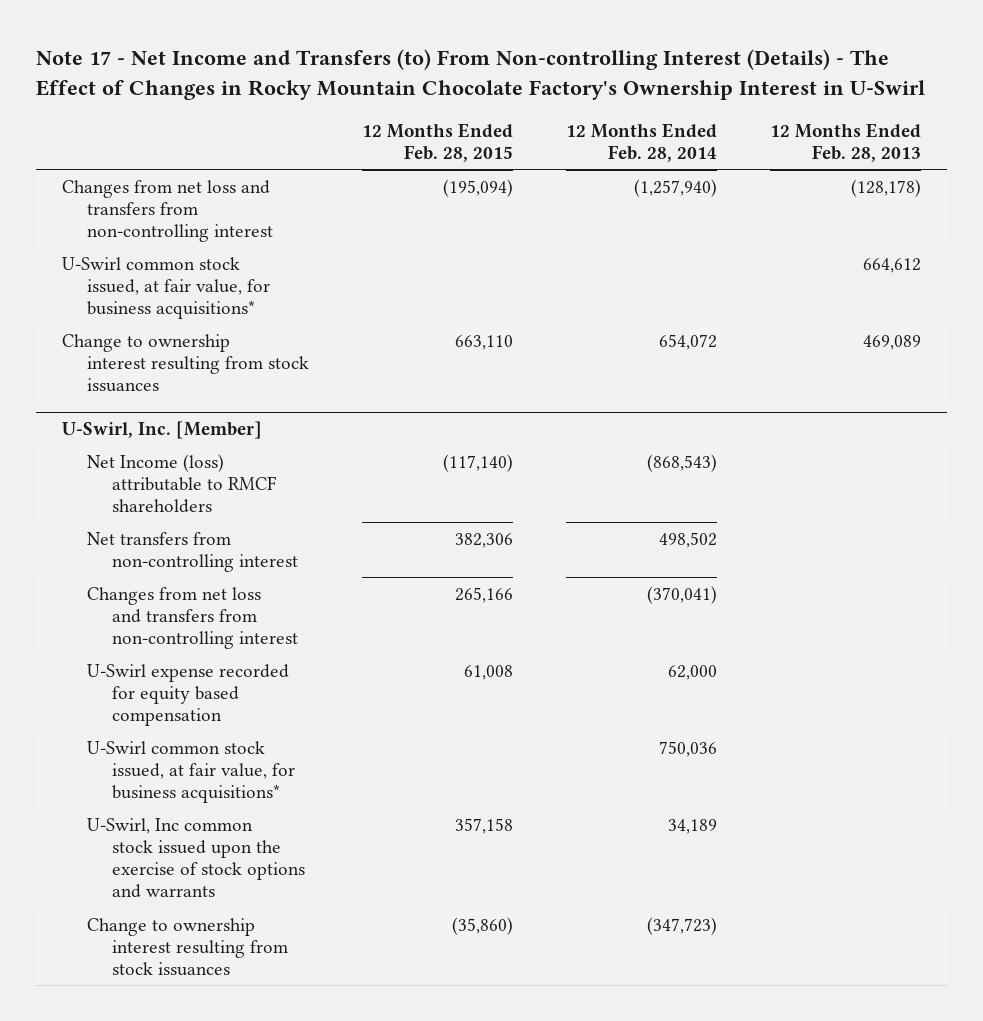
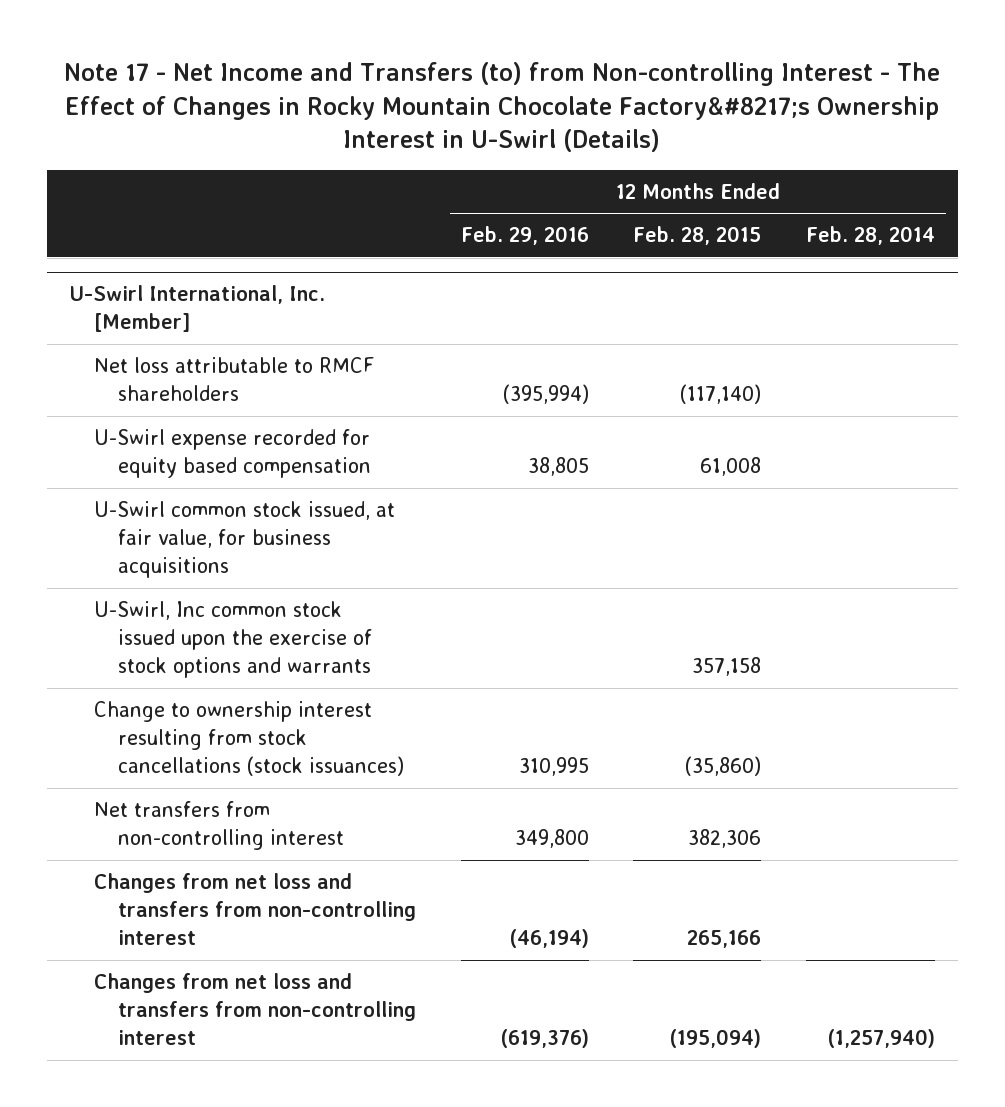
[35,49,925,101] Note 17 - Net Income and Transfers (to) From Non-controlling Interest (Details) - The Effect of Changes in Rocky Mountain Chocolate Factory's Ownership Interest in U-Swirl -> [64,61,941,153] Note 17 - Net Income and Transfers (to) from Non-controlling Interest - The Effect of Changes in Rocky Mountain Chocolate Factory&#8217;s Ownership Interest in U-Swirl (Details)
[769,122,921,163] 12 Months Ended Feb. 28, 2013 -> none
none -> [460,226,589,246] Feb. 29, 2016
none -> [69,285,326,333] U-Swirl International, Inc. [Member]
none -> [93,357,375,402] Net loss attributable to RMCF shareholders
none -> [93,429,371,479] U-Swirl expense recorded for equity based compensation
none -> [93,501,395,579] U-Swirl common stock issued, at fair value, for business acquisitions
none -> [93,601,372,679] U-Swirl, Inc common stock issued upon the exercise of stock options and warrants
none -> [93,701,404,777] Change to ownership interest resulting from stock cancellations (stock issuances)
none -> [93,801,344,851] Net transfers from non-controlling interest
none -> [93,873,416,946] Changes from net loss and transfers from non-controlling interest
[62,256,271,320] U-Swirl common stock issued, at fair value, for business acquisitions* -> none
[62,333,310,393] Change to ownership interest resulting from stock issuances -> none
[62,420,263,439] U-Swirl, Inc. [Member] -> none
[87,453,278,514] Net Income (loss) attributable to RMCF shareholders -> none
[87,531,299,572] Net transfers from non-controlling interest -> none
[87,586,299,650] Changes from net loss and transfers from non-controlling interest -> none
[87,663,290,727] U-Swirl expense recorded for equity based compensation -> none
[87,740,296,804] U-Swirl common stock issued, at fair value, for business acquisitions* -> none
[87,817,306,899] U-Swirl, Inc common stock issued upon the exercise of stock options and warrants -> none
[87,917,289,977] Change to ownership interest resulting from stock issuances -> none

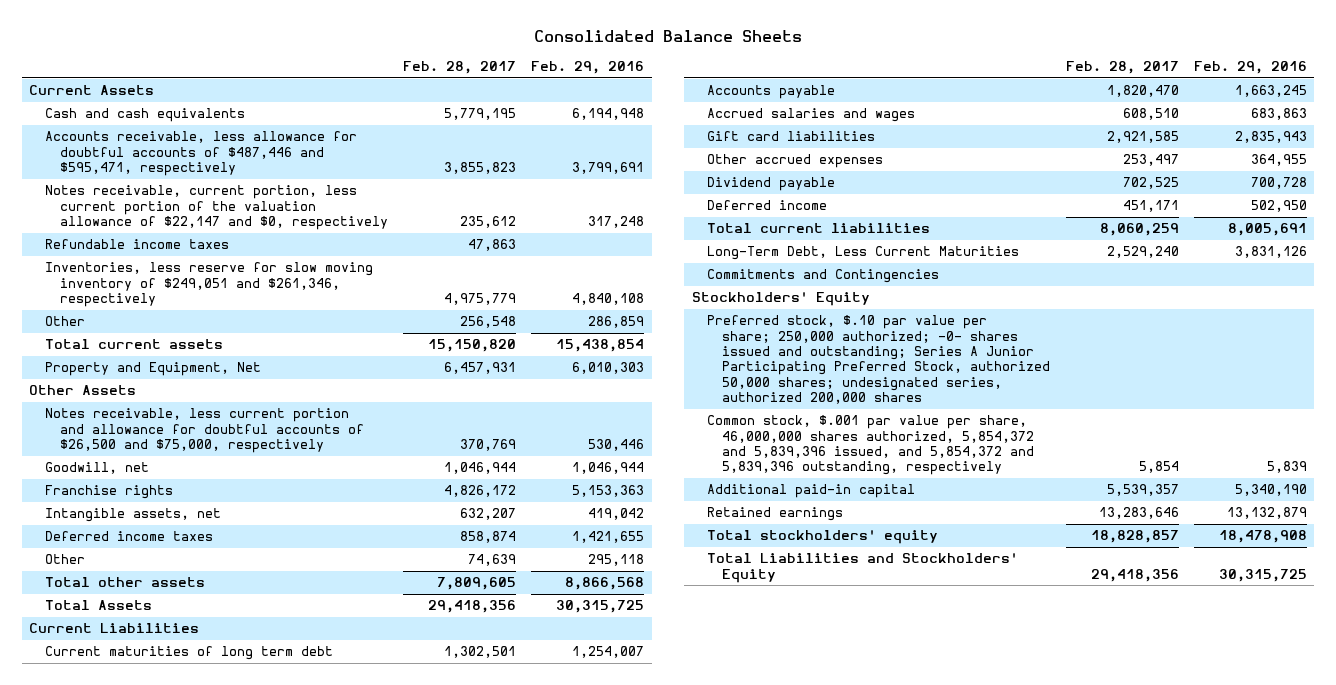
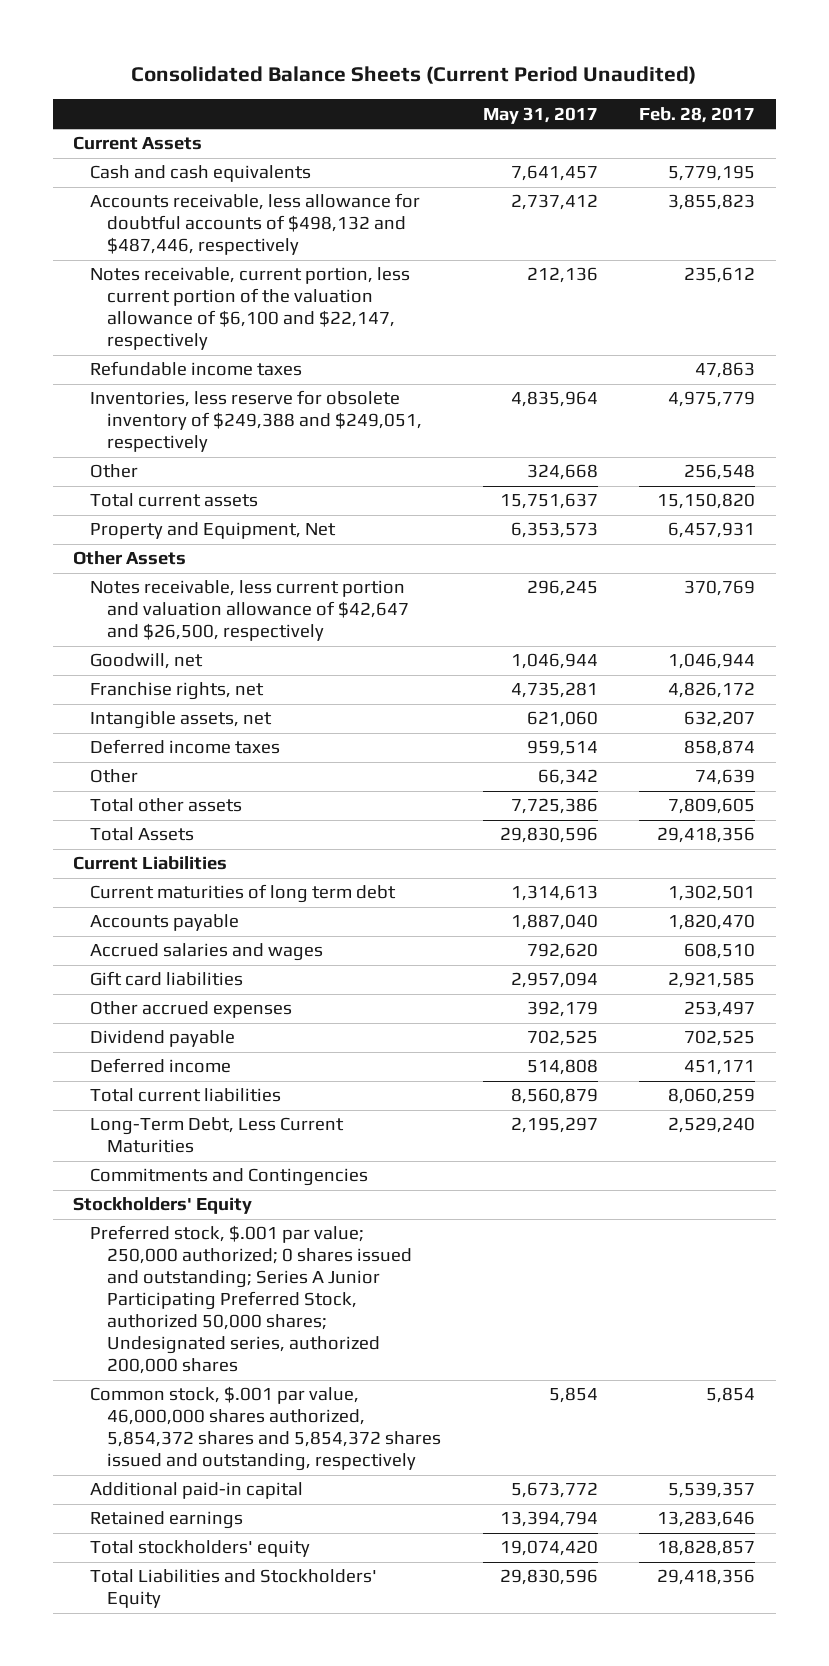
[534,29,803,42] Consolidated Balance Sheets -> [131,66,697,85] Consolidated Balance Sheets (Current Period Unaudited)
[531,61,645,75] Feb. 29, 2016 -> none
none -> [482,106,598,124] May 31, 2017
[44,131,357,177] Accounts receivable, less allowance for doubtful accounts of $487,446 and $595,471, respectively -> [90,193,421,256] Accounts receivable, less allowance for doubtful accounts of $498,132 and $487,446, respectively
[44,185,389,231] Notes receivable, current portion, less current portion of the valuation allowance of $22,147 and $0, respectively -> [90,267,411,351] Notes receivable, current portion, less current portion of the valuation allowance of $6,100 and $22,147, respectively
[44,262,373,308] Inventories, less reserve for slow moving inventory of $249,051 and $261,346, respectively -> [90,390,423,453] Inventories, less reserve for obsolete inventory of $249,388 and $249,051, respectively
[44,408,365,454] Notes receivable, less current portion and allowance for doubtful accounts of $26,500 and $75,000, respectively -> [90,580,410,642] Notes receivable, less current portion and valuation allowance of $42,647 and $26,500, respectively
[44,485,173,500] Franchise rights -> [90,682,265,701] Franchise rights, net
[707,315,1051,405] Preferred stock, $.10 par value per share; 250,000 authorized; -0- shares issued and outstanding; Series A Junior Participating Preferred Stock, authorized 50,000 shares; undesignated series, authorized 200,000 shares -> [90,1225,413,1375] Preferred stock, $.001 par value; 250,000 authorized; 0 shares issued and outstanding; Series A Junior Participating Preferred Stock, authorized 50,000 shares; Undesignated series, authorized 200,000 shares
[707,415,1035,476] Common stock, $.001 par value per share, 46,000,000 shares authorized, 5,854,372 and 5,839,396 issued, and 5,854,372 and 5,839,396 outstanding, respectively -> [90,1386,442,1472] Common stock, $.001 par value, 46,000,000 shares authorized, 5,854,372 shares and 5,854,372 shares issued and outstanding, respectively

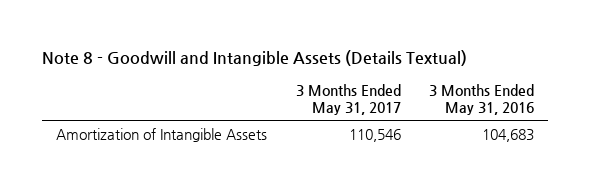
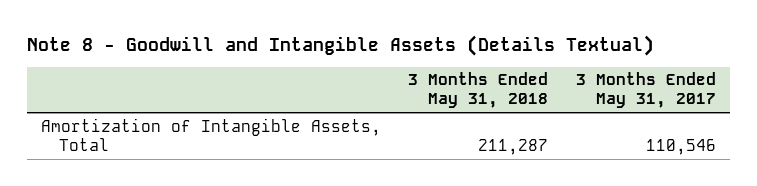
[429,83,535,115] 3 Months Ended May 31, 2016 -> none
none -> [408,72,549,109] 3 Months Ended May 31, 2018
[56,128,268,143] Amortization of Intangible Assets -> [40,117,381,151] Amortization of Intangible Assets, Total

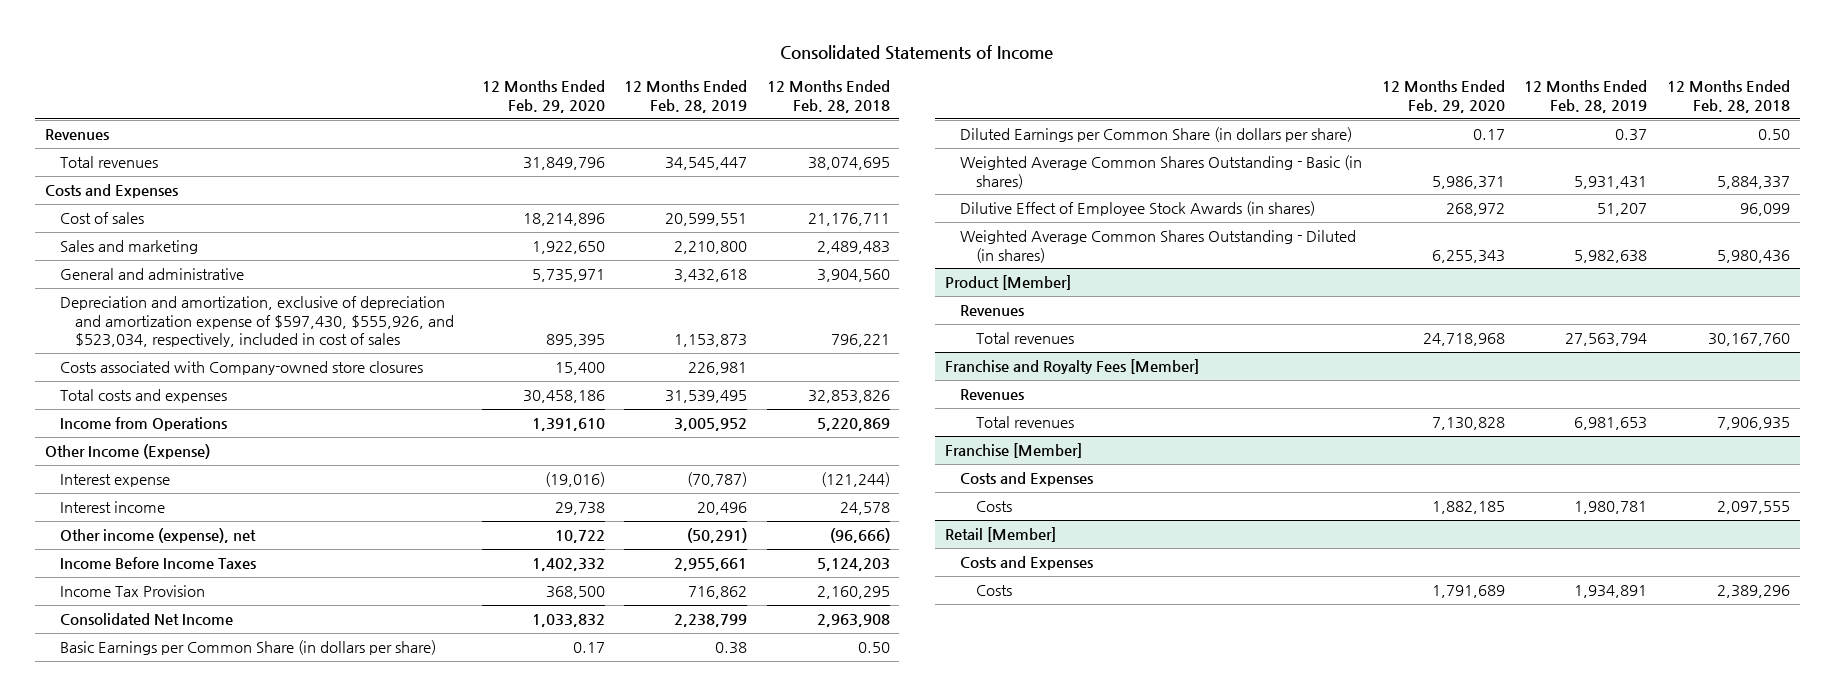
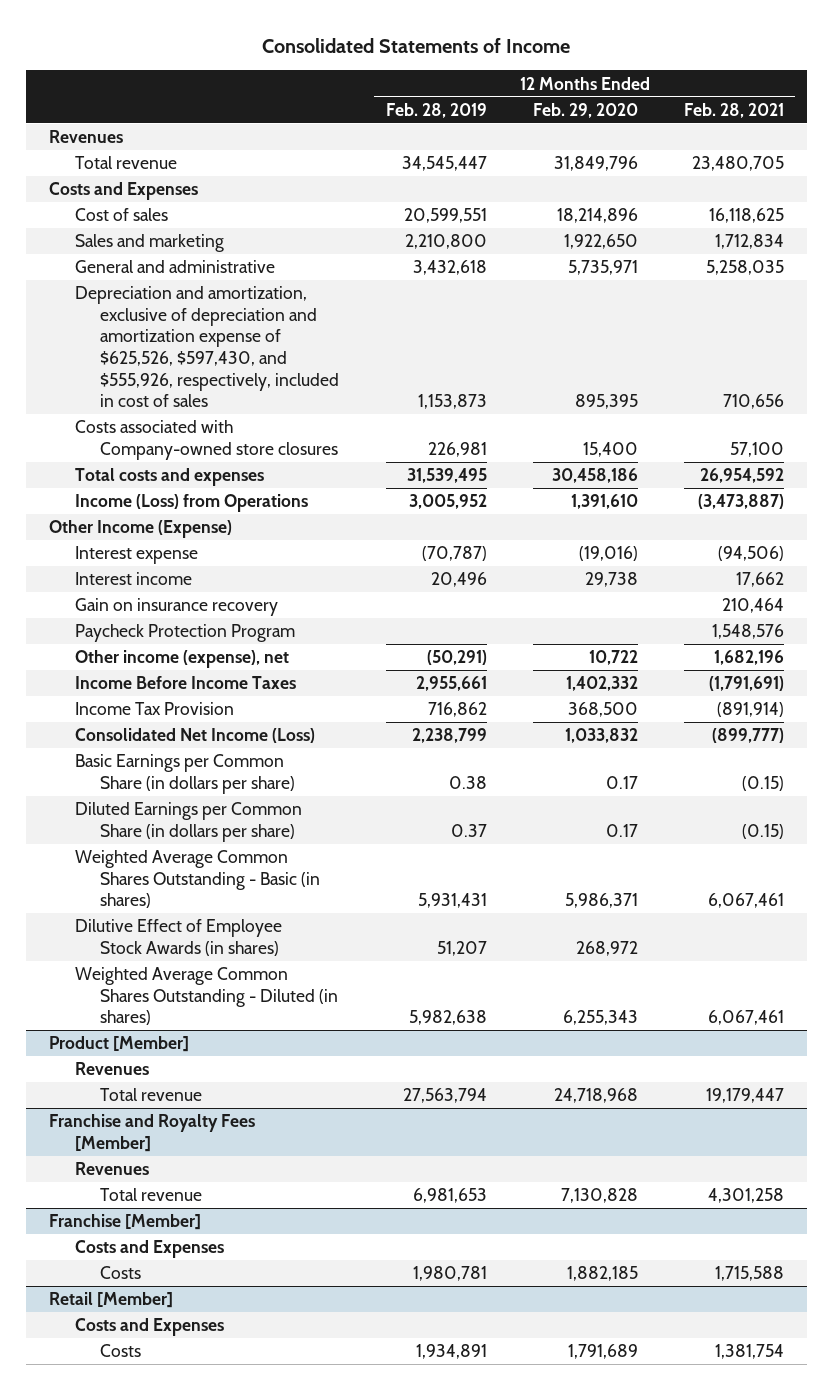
[766,80,890,113] 12 Months Ended Feb. 28, 2018 -> none
none -> [683,102,784,118] Feb. 28, 2021
[60,155,159,168] Total revenues -> [74,156,177,170] Total revenue
[60,295,455,348] Depreciation and amortization, exclusive of depreciation and amortization expense of $597,430, $555,926, and $523,034, respectively, included in cost of sales -> [74,286,340,408] Depreciation and amortization, exclusive of depreciation and amortization expense of $625,526, $597,430, and $555,926, respectively, included in cost of sales
[60,416,228,431] Income from Operations -> [74,494,308,513] Income (Loss) from Operations
none -> [74,598,278,617] Gain on insurance recovery
none -> [74,624,295,643] Paycheck Protection Program
[60,612,234,625] Consolidated Net Income -> [74,728,315,744] Consolidated Net Income (Loss)
[975,331,1074,344] Total revenues -> [100,1088,203,1102] Total revenue
[975,415,1074,428] Total revenues -> [100,1188,203,1202] Total revenue

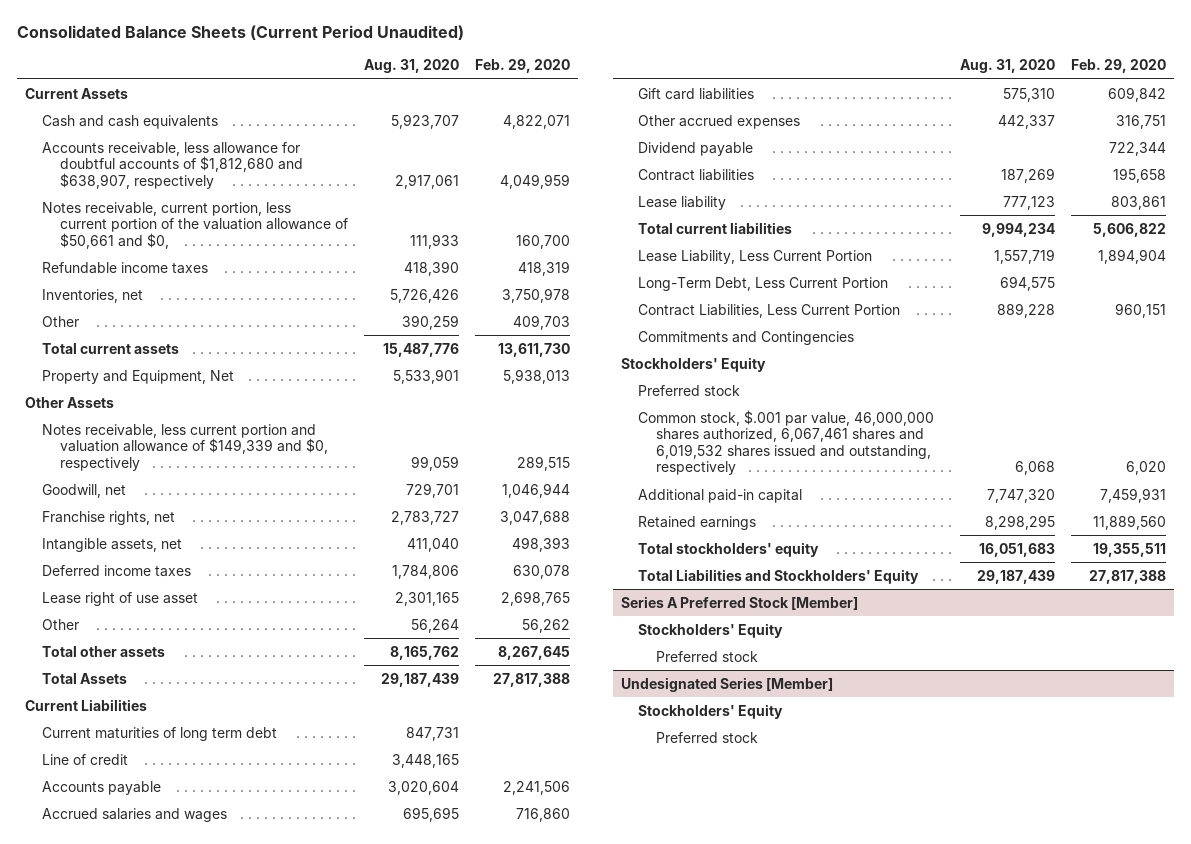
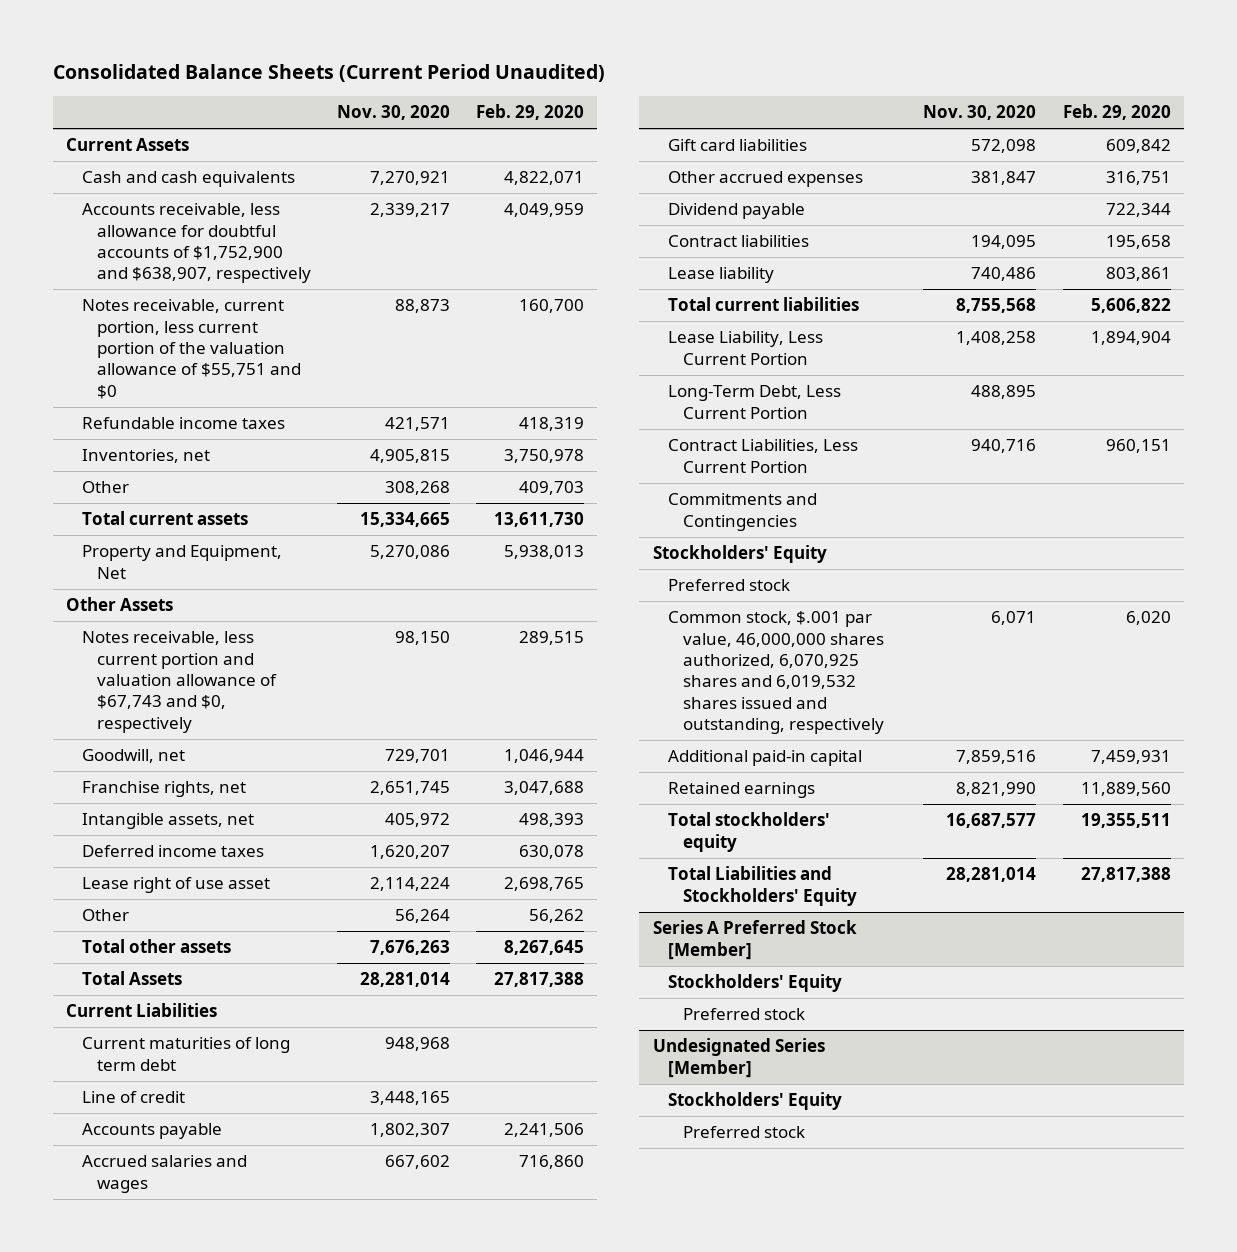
[364,59,460,74] Aug. 31, 2020 -> none
none -> [337,105,451,121] Nov. 30, 2020
[42,141,303,189] Accounts receivable, less allowance for doubtful accounts of $1,812,680 and $638,907, respectively -> [81,203,311,284] Accounts receivable, less allowance for doubtful accounts of $1,752,900 and $638,907, respectively
[42,201,348,249] Notes receivable, current portion, less current portion of the valuation allowance of $50,661 and $0, -> [81,299,301,399] Notes receivable, current portion, less current portion of the valuation allowance of $55,751 and $0
[42,423,328,471] Notes receivable, less current portion and valuation allowance of $149,339 and $0, respectively -> [81,631,277,733] Notes receivable, less current portion and valuation allowance of $67,743 and $0, respectively
[638,409,935,476] Common stock, $.001 par value, 46,000,000 shares authorized, 6,067,461 shares and 6,019,532 shares issued and outstanding, respectively -> [667,611,885,735] Common stock, $.001 par value, 46,000,000 shares authorized, 6,070,925 shares and 6,019,532 shares issued and outstanding, respectively

